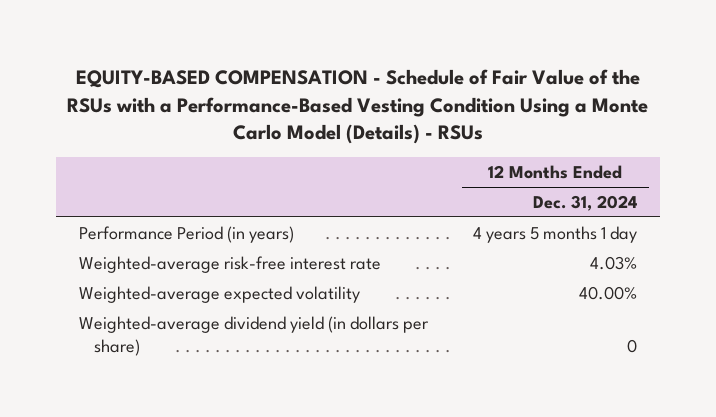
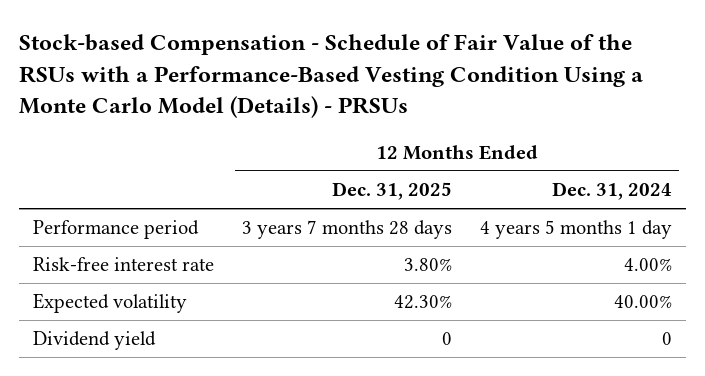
[67,68,649,145] EQUITY-BASED COMPENSATION - Schedule of Fair Value of the RSUs with a Performance-Based Vesting Condition Using a Monte Carlo Model (Details) - RSUs -> [18,34,643,119] Stock-based Compensation - Schedule of Fair Value of the RSUs with a Performance-Based Vesting Condition Using a Monte Carlo Model (Details) - PRSUs
none -> [332,182,453,201] Dec. 31, 2025
[78,225,294,243] Performance Period (in years) -> [32,220,199,240] Performance period
[78,255,381,273] Weighted-average risk-free interest rate -> [32,257,214,272] Risk-free interest rate
[590,255,638,270] 4.03% -> [624,258,673,272] 4.00%
[78,285,360,303] Weighted-average expected volatility -> [32,293,187,314] Expected volatility
[78,315,429,356] Weighted-average dividend yield (in dollars per share) -> [32,331,156,351] Dividend yield

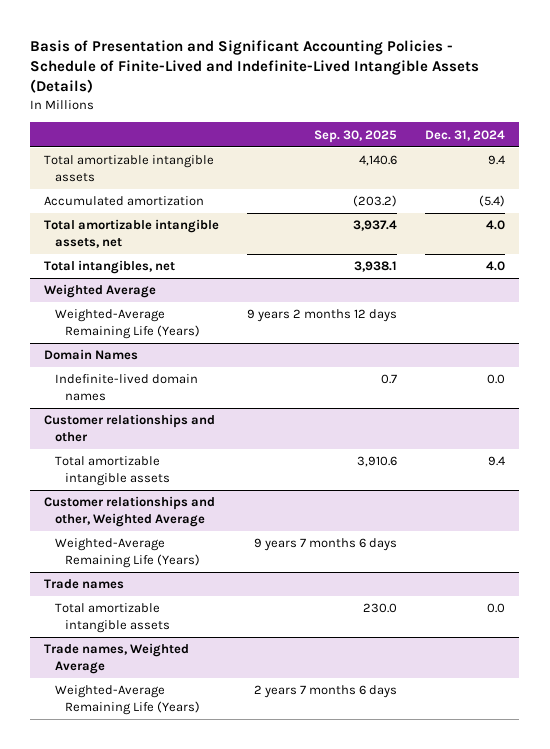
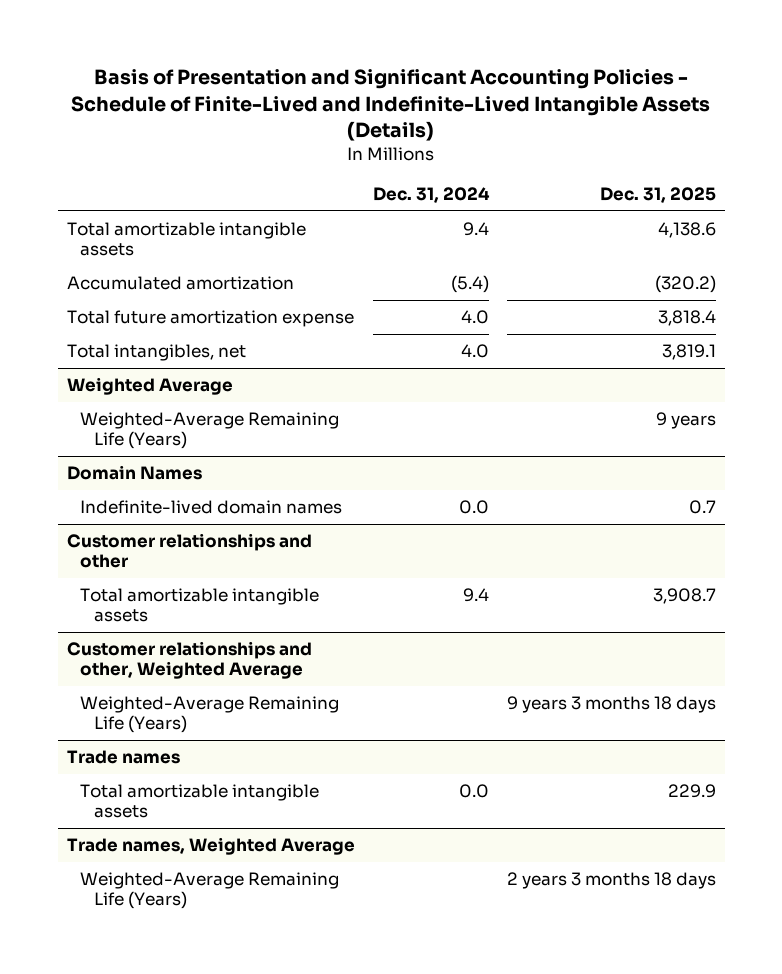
[314,129,398,143] Sep. 30, 2025 -> none
none -> [599,187,716,204] Dec. 31, 2025
[44,219,220,249] Total amortizable intangible assets, net -> [66,310,354,328] Total future amortization expense

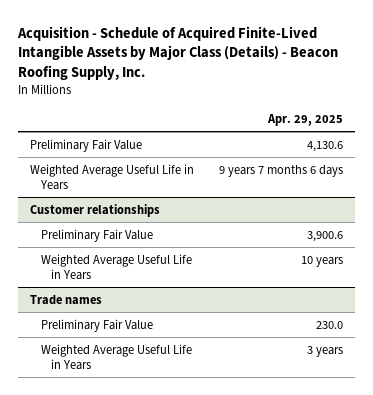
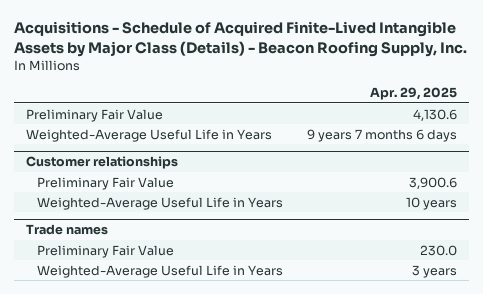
[17,25,339,80] Acquisition - Schedule of Acquired Finite-Lived Intangible Assets by Major Class (Details) - Beacon Roofing Supply, Inc. -> [13,21,467,57] Acquisitions - Schedule of Acquired Finite-Lived Intangible Assets by Major Class (Details) - Beacon Roofing Supply, Inc.
[30,163,195,190] Weighted Average Useful Life in Years -> [26,128,273,142] Weighted-Average Useful Life in Years
[40,253,192,280] Weighted Average Useful Life in Years -> [37,196,284,210] Weighted-Average Useful Life in Years
[40,343,192,370] Weighted Average Useful Life in Years -> [37,264,284,278] Weighted-Average Useful Life in Years

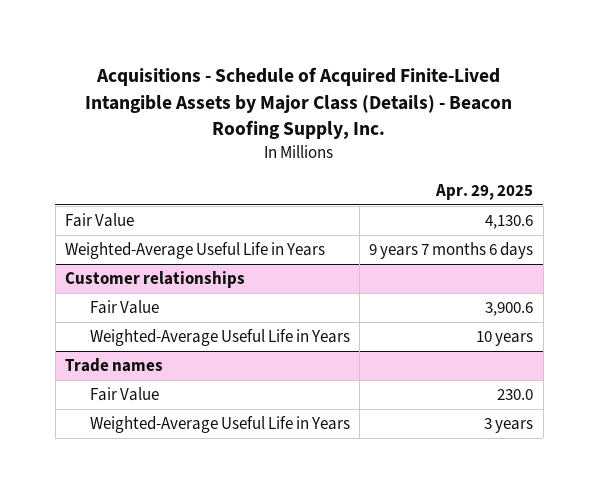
[26,108,164,122] Preliminary Fair Value -> [65,213,135,228] Fair Value
[37,176,175,190] Preliminary Fair Value -> [89,300,159,315] Fair Value
[37,244,175,258] Preliminary Fair Value -> [89,387,159,402] Fair Value

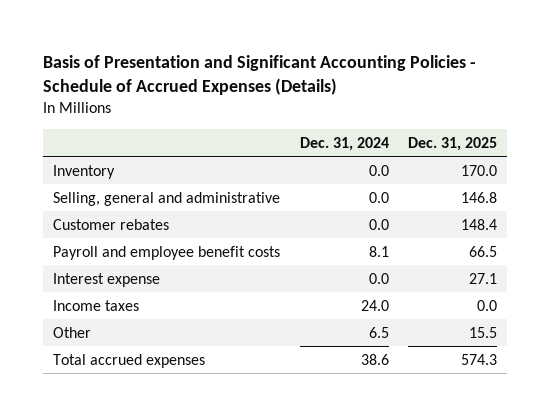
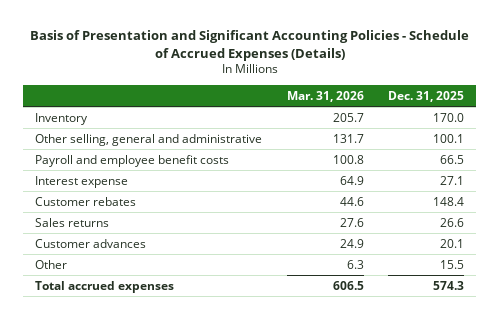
[299,136,389,151] Dec. 31, 2024 -> none
none -> [286,90,364,102] Mar. 31, 2026
[53,191,281,206] Selling, general and administrative -> [34,133,262,146] Other selling, general and administrative
[461,191,498,203] 146.8 -> [433,133,465,143] 100.1
[53,299,140,311] Income taxes -> none
[53,218,170,230] Customer rebates -> [34,196,136,206] Customer rebates
none -> [34,217,109,227] Sales returns
none -> [34,238,146,248] Customer advances

